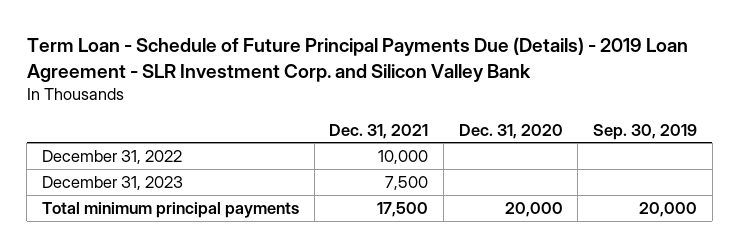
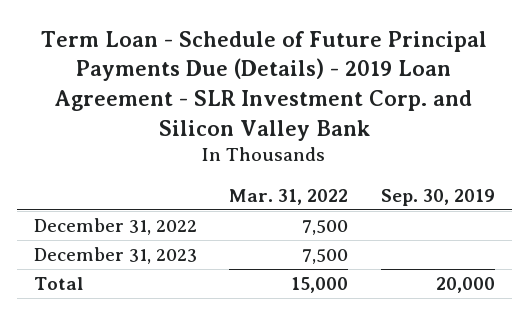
[329,123,429,139] Dec. 31, 2021 -> none
[458,123,563,139] Dec. 31, 2020 -> none
none -> [229,188,349,205] Mar. 31, 2022
[42,201,300,218] Total minimum principal payments -> [33,277,83,291] Total

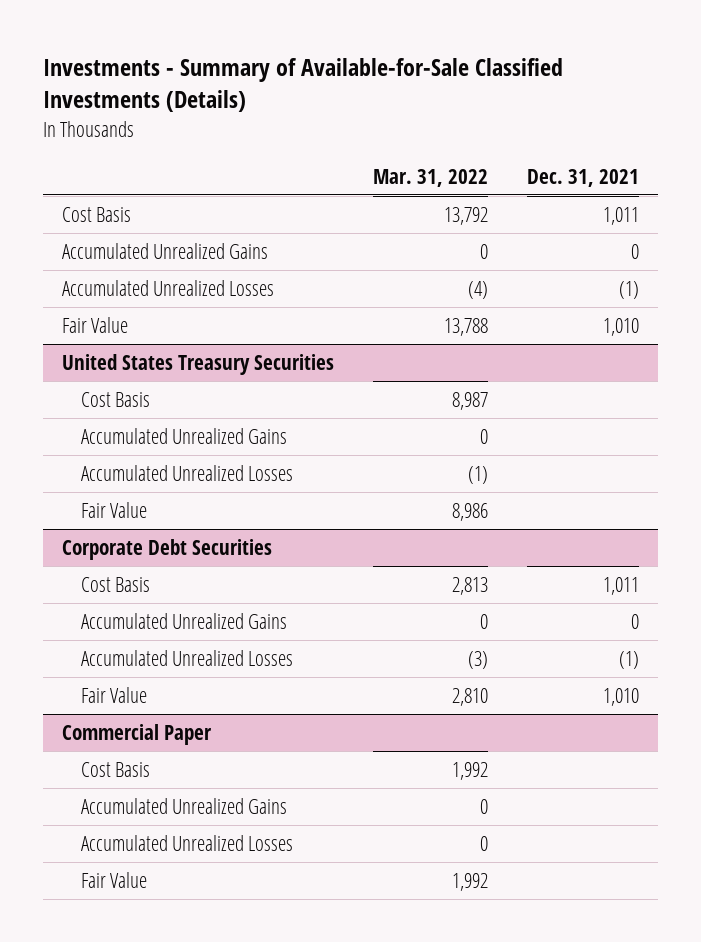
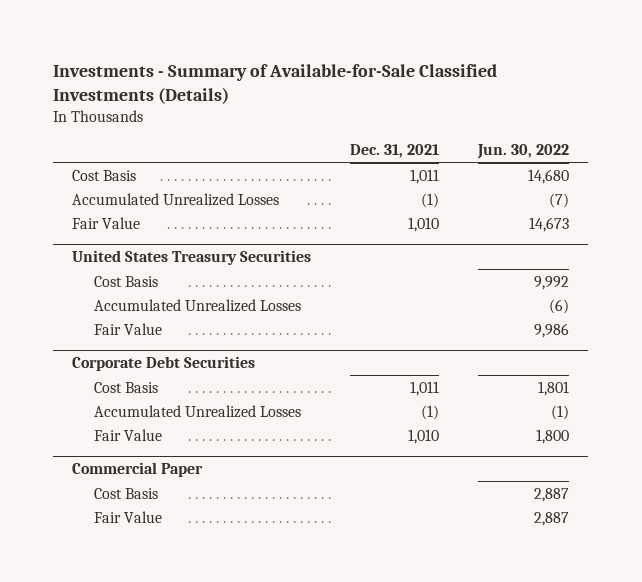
[373,168,489,187] Mar. 31, 2022 -> none
none -> [477,144,570,160] Jun. 30, 2022
[62,242,269,259] Accumulated Unrealized Gains -> none
[80,427,287,444] Accumulated Unrealized Gains -> none
[80,612,287,629] Accumulated Unrealized Gains -> none
[80,797,287,814] Accumulated Unrealized Gains -> none
[80,834,293,851] Accumulated Unrealized Losses -> none

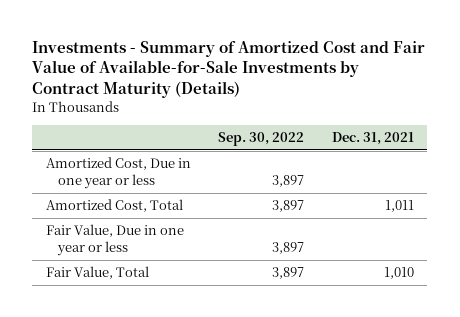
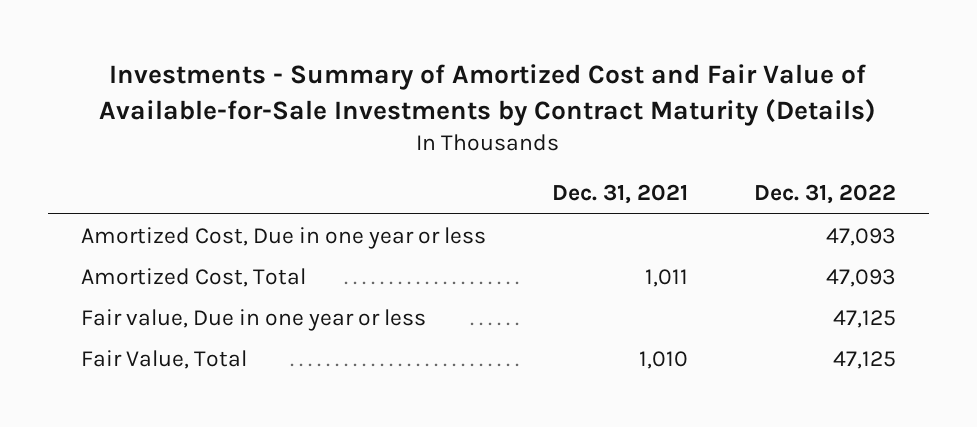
[218,132,305,147] Sep. 30, 2022 -> none
none -> [754,184,897,205] Dec. 31, 2022
[46,224,185,256] Fair Value, Due in one year or less -> [80,308,426,331] Fair value, Due in one year or less

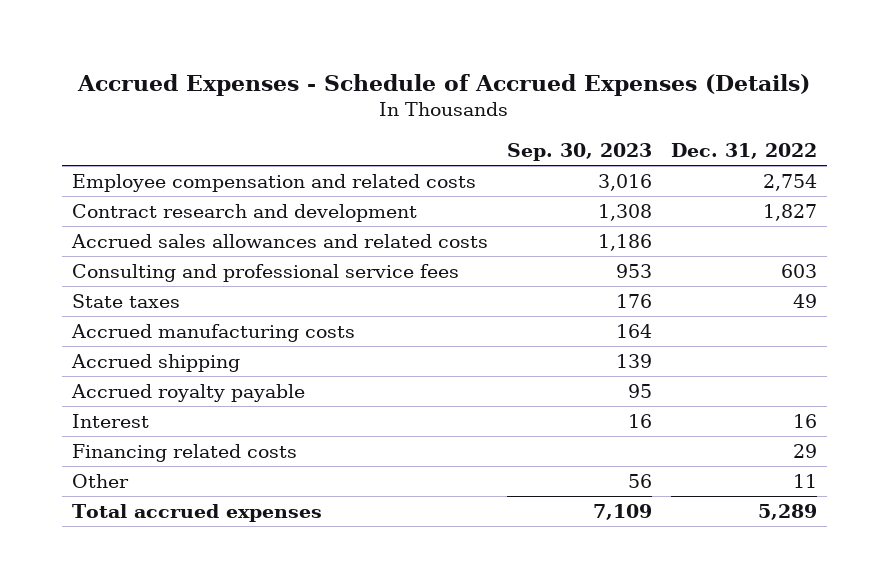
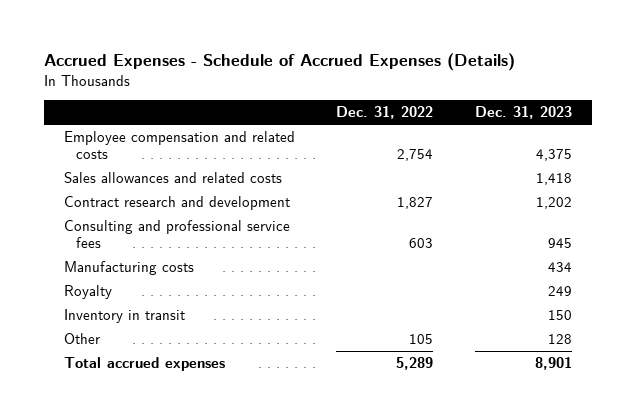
[506,142,652,161] Sep. 30, 2023 -> none
none -> [474,106,572,120] Dec. 31, 2023
none -> [64,172,283,184] Sales allowances and related costs
[70,233,488,248] Accrued sales allowances and related costs -> none
[71,293,180,308] State taxes -> none
[70,353,240,372] Accrued shipping -> none
[71,413,149,428] Interest -> none
[71,443,297,462] Financing related costs -> none
[70,323,355,342] Accrued manufacturing costs -> [64,261,195,276] Manufacturing costs
[70,383,305,402] Accrued royalty payable -> [64,285,113,300] Royalty
none -> [64,309,186,324] Inventory in transit
[792,473,817,488] 11 -> [409,334,434,345] 105

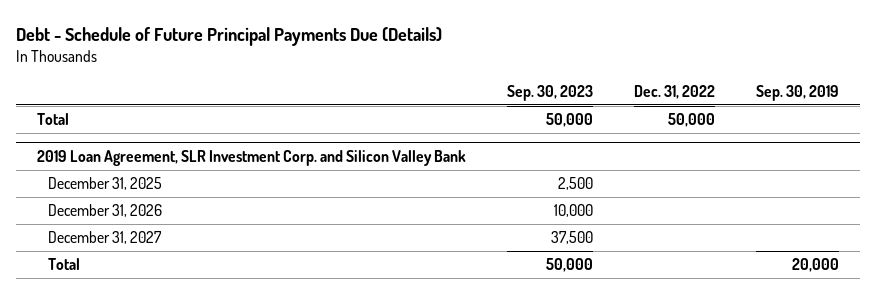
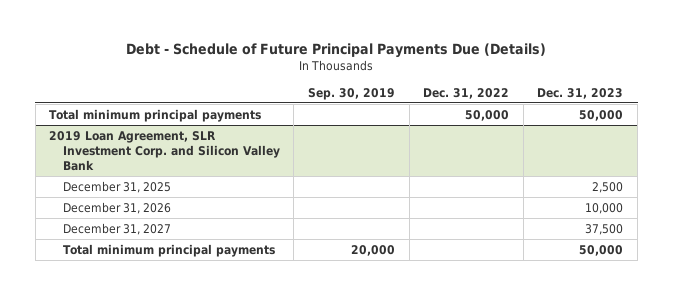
[507,84,594,101] Sep. 30, 2023 -> none
none -> [537,87,624,99] Dec. 31, 2023
[36,113,69,126] Total -> [49,108,262,122] Total minimum principal payments
[48,258,81,271] Total -> [62,243,275,257] Total minimum principal payments

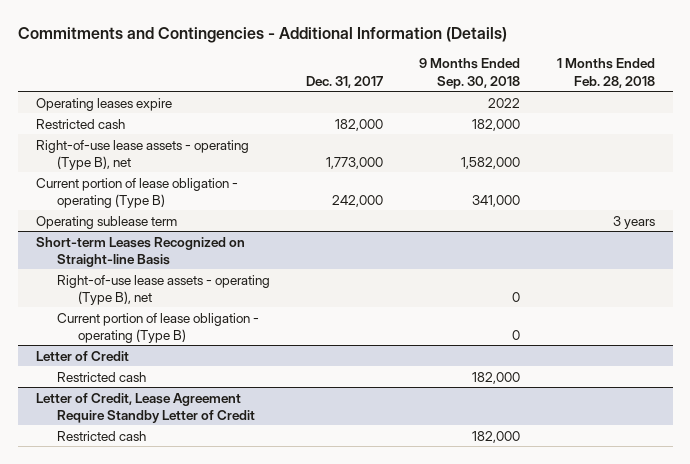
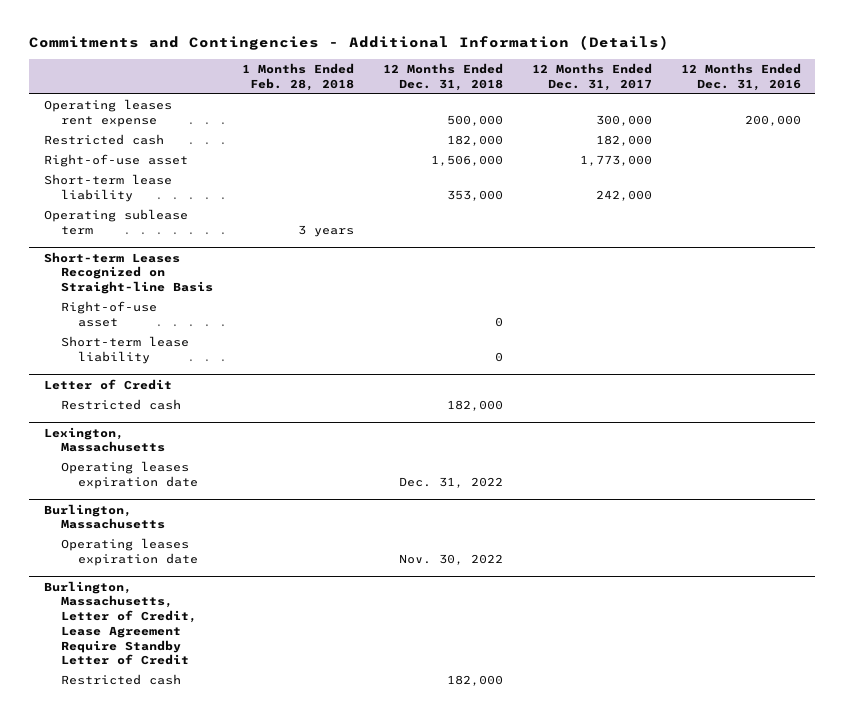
[306,75,384,88] Dec. 31, 2017 -> none
[419,58,521,89] 9 Months Ended Sep. 30, 2018 -> none
none -> [382,63,503,91] 12 Months Ended Dec. 31, 2018
none -> [531,63,652,91] 12 Months Ended Dec. 31, 2017
none -> [680,63,801,91] 12 Months Ended Dec. 31, 2016
[35,97,172,111] Operating leases expire -> none
none -> [43,99,172,127] Operating leases rent expense
[35,139,249,170] Right-of-use lease assets - operating (Type B), net -> [43,154,188,168] Right-of-use asset
[35,177,238,208] Current portion of lease obligation - operating (Type B) -> [43,174,172,202] Short-term lease liability
[56,274,270,305] Right-of-use lease assets - operating (Type B), net -> [60,301,157,327] Right-of-use asset
[56,312,259,343] Current portion of lease obligation - operating (Type B) -> [60,336,189,364] Short-term lease liability
none -> [43,426,165,453] Lexington, Massachusetts
none -> [60,461,198,489] Operating leases expiration date
none -> [43,503,165,530] Burlington, Massachusetts
none -> [60,538,198,566] Operating leases expiration date
[35,392,255,423] Letter of Credit, Lease Agreement Require Standby Letter of Credit -> [43,580,197,666] Burlington, Massachusetts, Letter of Credit, Lease Agreement Require Standby Letter of Credit

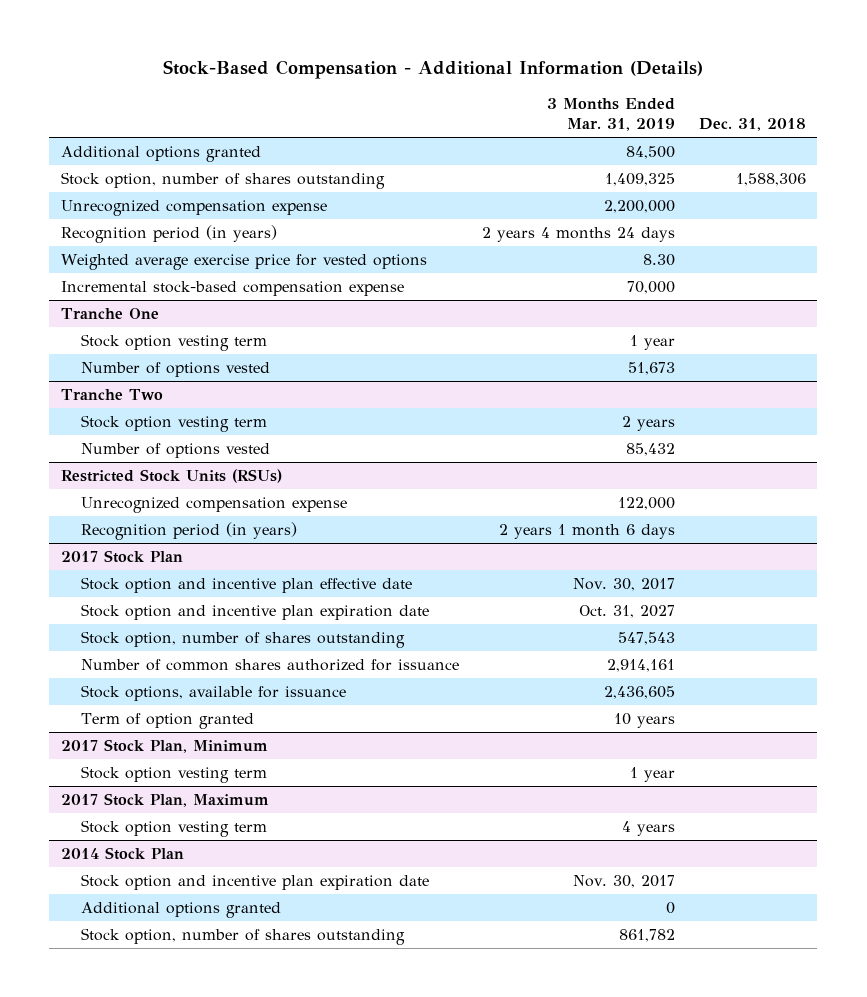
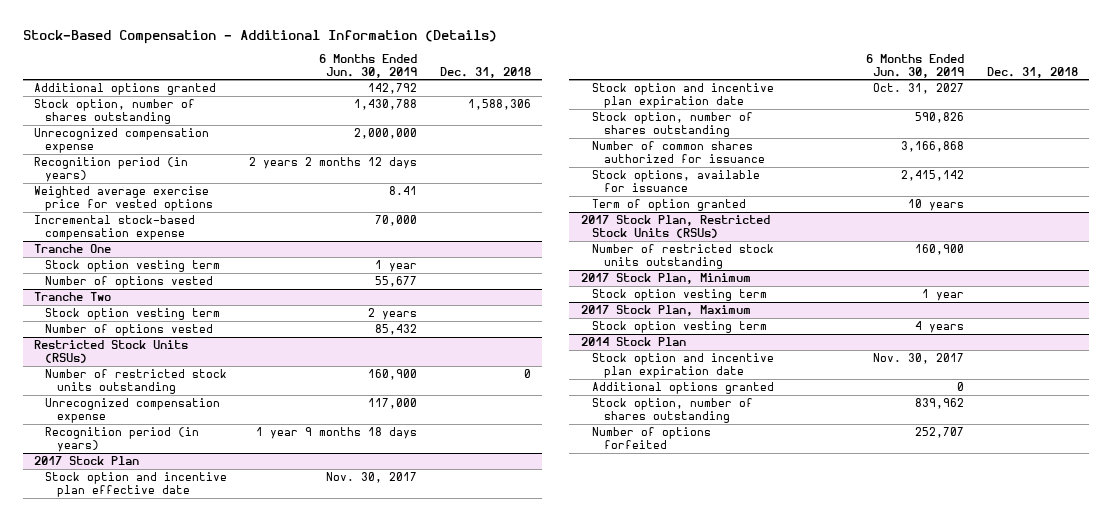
[547,97,676,132] 3 Months Ended Mar. 31, 2019 -> none
none -> [319,53,418,78] 6 Months Ended Jun. 30, 2019
none -> [45,369,228,394] Number of restricted stock units outstanding
none -> [580,215,770,238] 2017 Stock Plan, Restricted Stock Units (RSUs)
none -> [592,244,775,269] Number of restricted stock units outstanding
none -> [592,427,712,449] Number of options forfeited

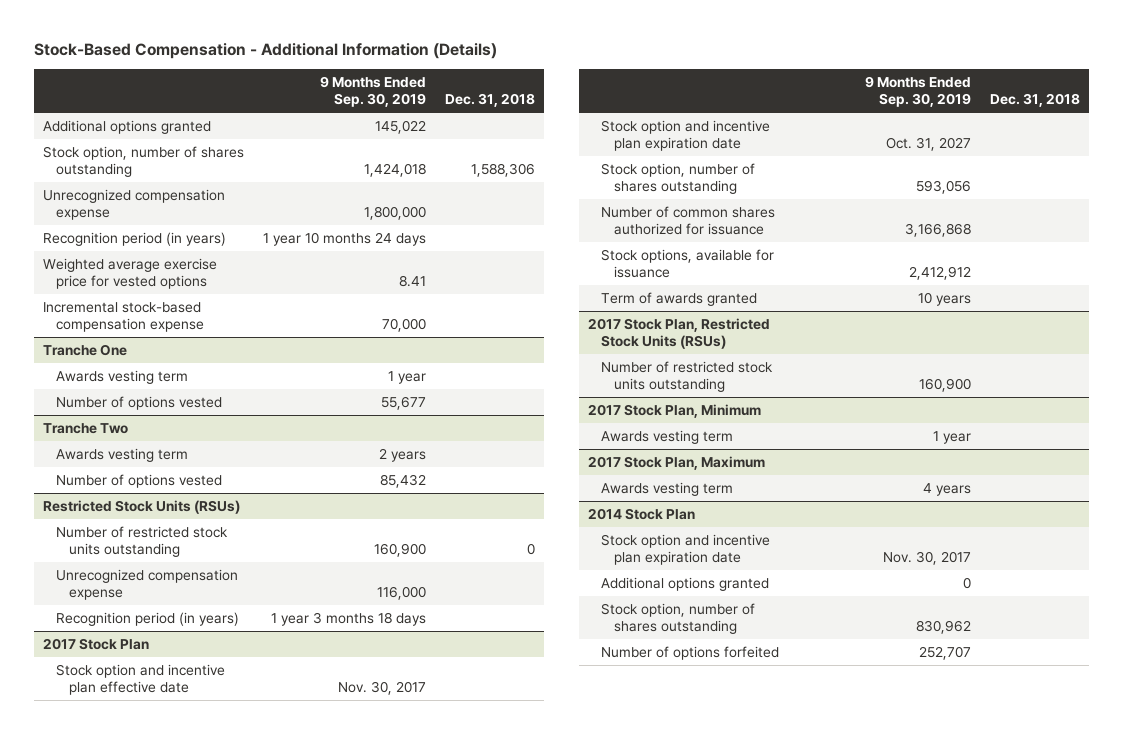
[319,53,418,78] 6 Months Ended Jun. 30, 2019 -> none
none -> [319,75,426,108] 9 Months Ended Sep. 30, 2019
[45,260,221,273] Stock option vesting term -> [56,369,189,384] Awards vesting term
[45,308,221,321] Stock option vesting term -> [56,447,189,462] Awards vesting term
[592,199,747,212] Term of option granted -> [601,291,758,306] Term of awards granted
[592,289,768,302] Stock option vesting term -> [601,429,734,444] Awards vesting term
[592,321,768,334] Stock option vesting term -> [601,481,734,496] Awards vesting term

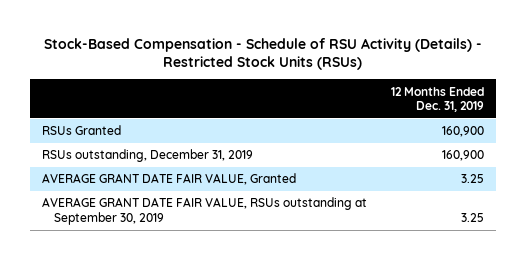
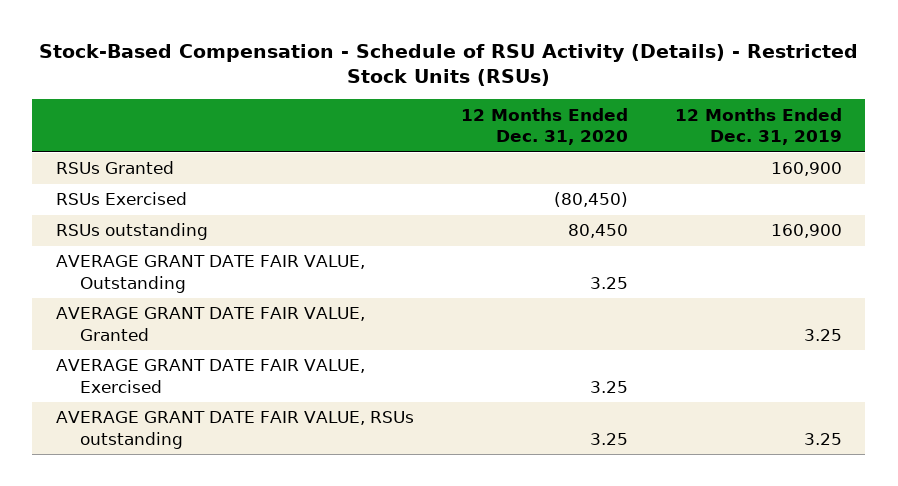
none -> [460,107,628,146] 12 Months Ended Dec. 31, 2020
none -> [55,192,187,206] RSUs Exercised
[41,149,253,163] RSUs outstanding, December 31, 2019 -> [55,223,208,241] RSUs outstanding
none -> [55,255,365,293] AVERAGE GRANT DATE FAIR VALUE, Outstanding
none -> [55,359,365,393] AVERAGE GRANT DATE FAIR VALUE, Exercised
[41,197,367,225] AVERAGE GRANT DATE FAIR VALUE, RSUs outstanding at September 30, 2019 -> [55,411,414,449] AVERAGE GRANT DATE FAIR VALUE, RSUs outstanding

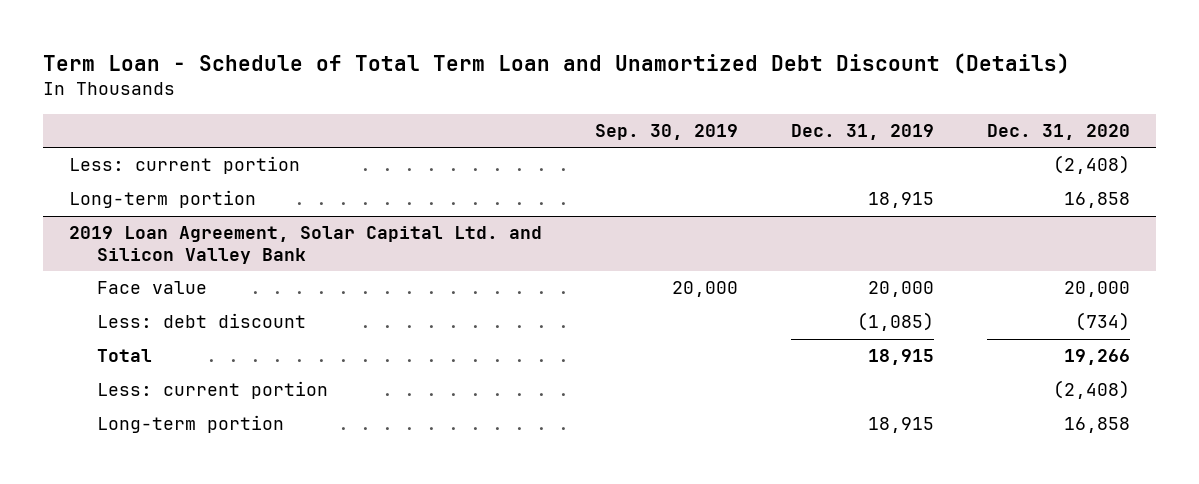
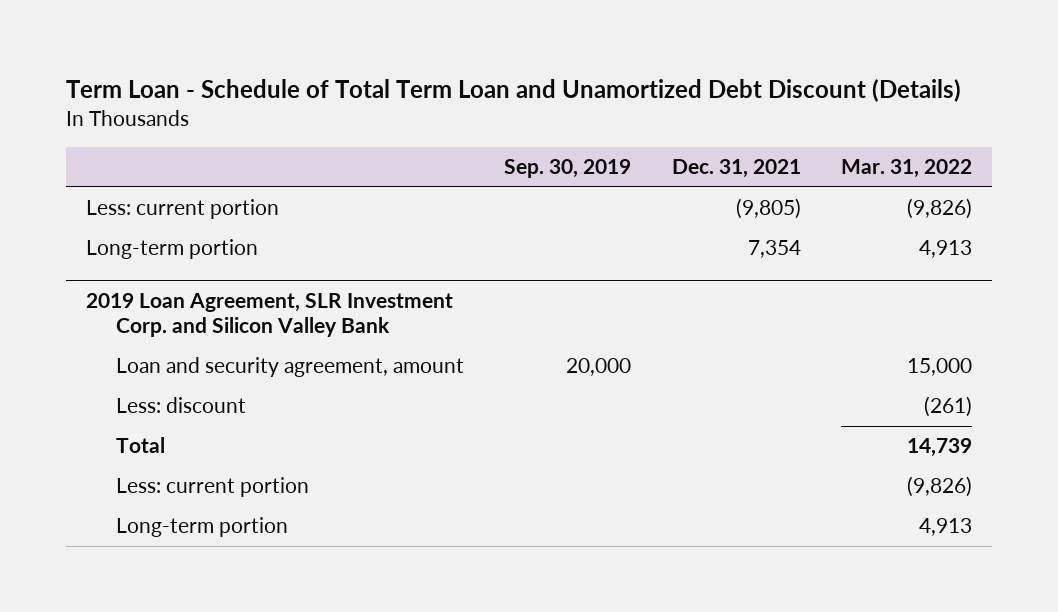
[790,124,934,141] Dec. 31, 2019 -> none
[986,124,1130,141] Dec. 31, 2020 -> none
none -> [671,159,801,179] Dec. 31, 2021
none -> [841,159,973,179] Mar. 31, 2022
[69,226,543,264] 2019 Loan Agreement, Solar Capital Ltd. and Silicon Valley Bank -> [86,293,454,338] 2019 Loan Agreement, SLR Investment Corp. and Silicon Valley Bank
[97,281,208,295] Face value -> [115,357,464,378] Loan and security agreement, amount
[97,313,307,329] Less: debt discount -> [115,397,246,414] Less: discount

